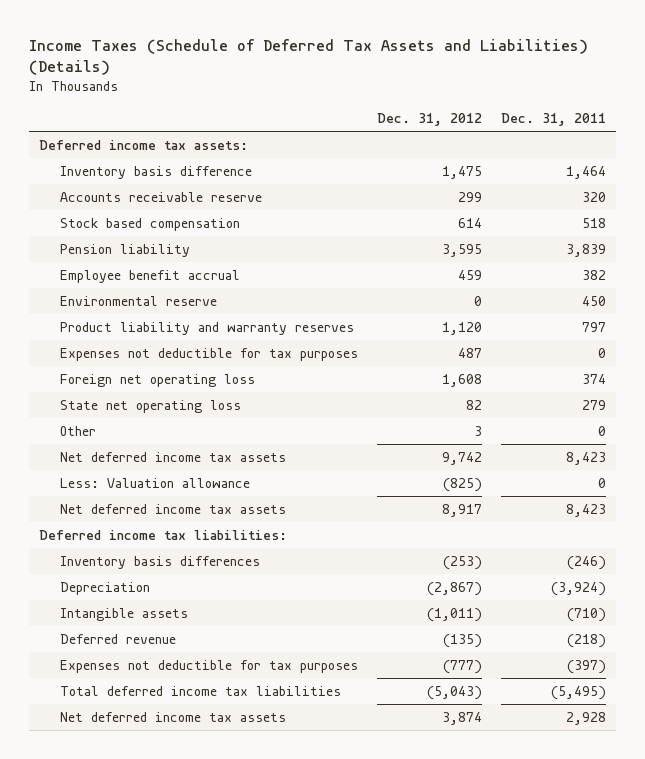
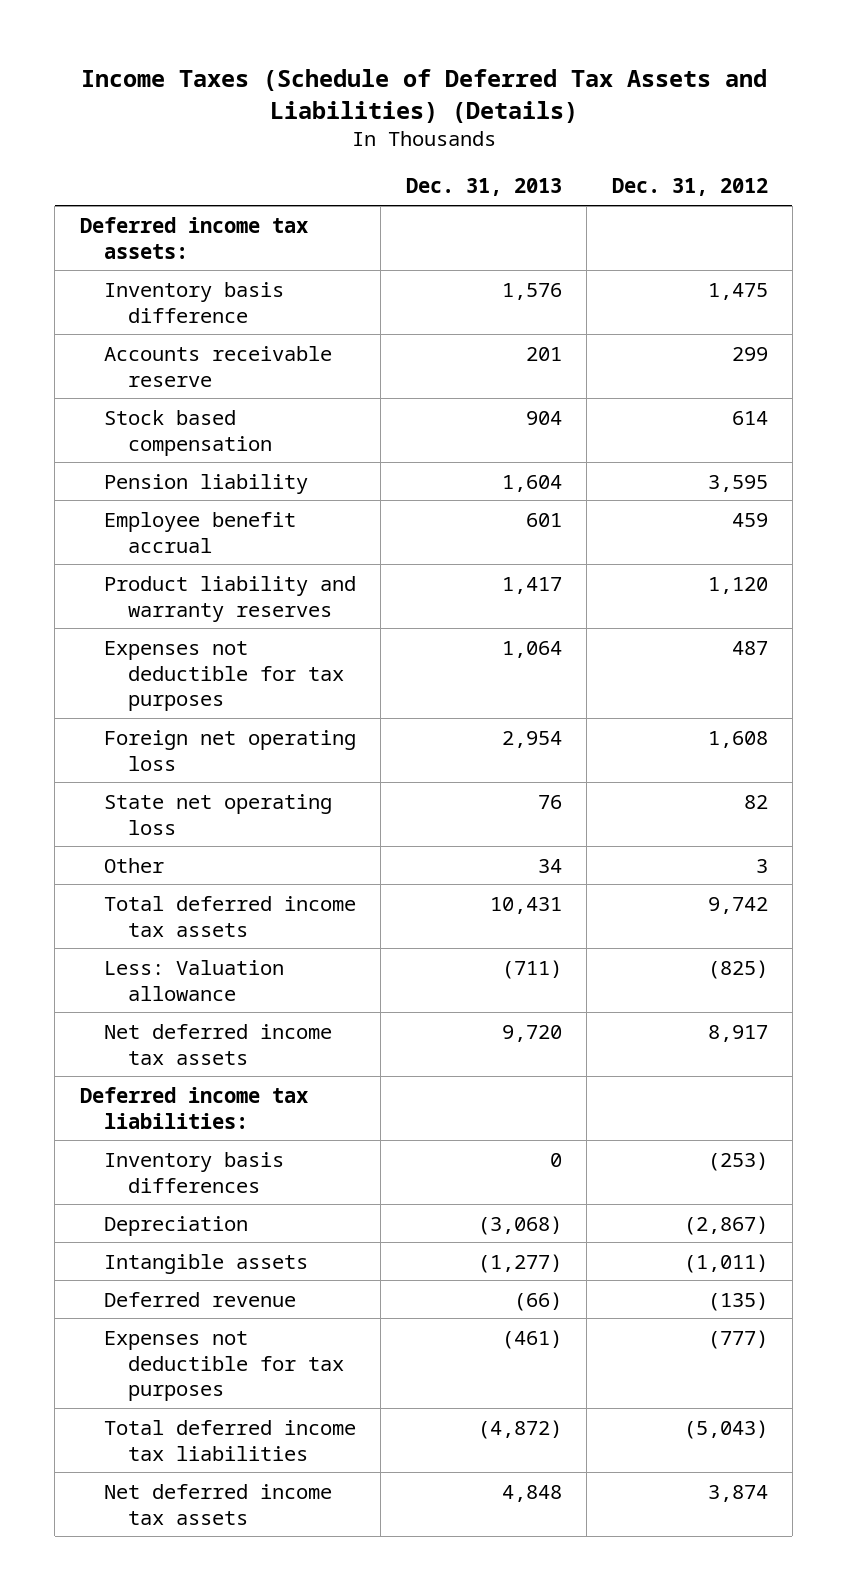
[501,112,607,126] Dec. 31, 2011 -> none
none -> [405,178,562,197] Dec. 31, 2013
[59,295,217,306] Environmental reserve -> none
[59,451,286,462] Net deferred income tax assets -> [104,895,357,937] Total deferred income tax assets

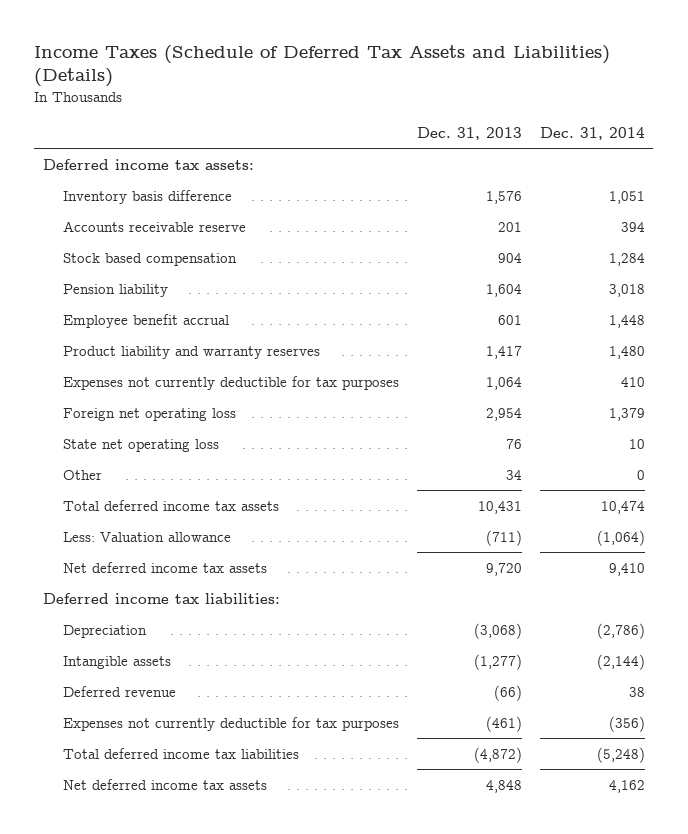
[611,178,768,197] Dec. 31, 2012 -> none
none -> [539,126,645,140] Dec. 31, 2014
[104,640,345,712] Expenses not deductible for tax purposes -> [62,375,399,390] Expenses not currently deductible for tax purposes
[104,1151,285,1193] Inventory basis differences -> none
[104,1330,345,1402] Expenses not deductible for tax purposes -> [62,716,399,731] Expenses not currently deductible for tax purposes

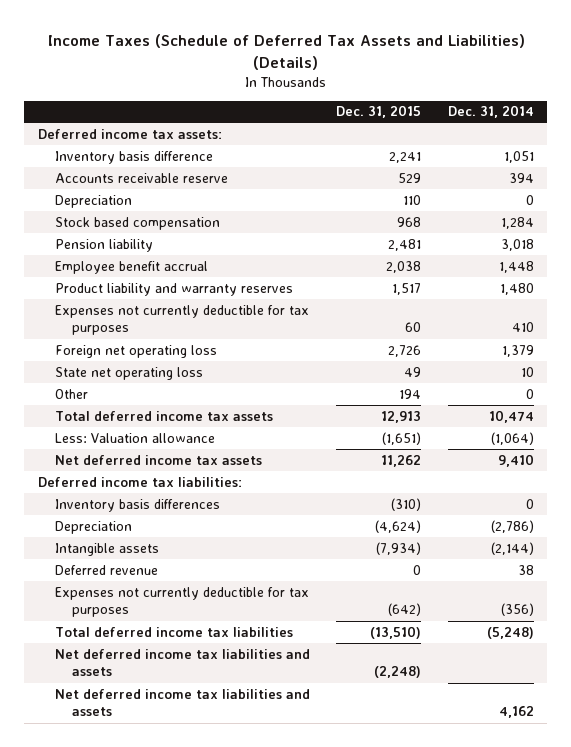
[416,126,522,140] Dec. 31, 2013 -> none
none -> [336,105,422,119] Dec. 31, 2015
none -> [55,194,133,208] Depreciation
none -> [55,498,221,512] Inventory basis differences
none -> [55,648,311,677] Net deferred income tax liabilities and assets
[62,778,267,790] Net deferred income tax assets -> [55,688,311,717] Net deferred income tax liabilities and assets

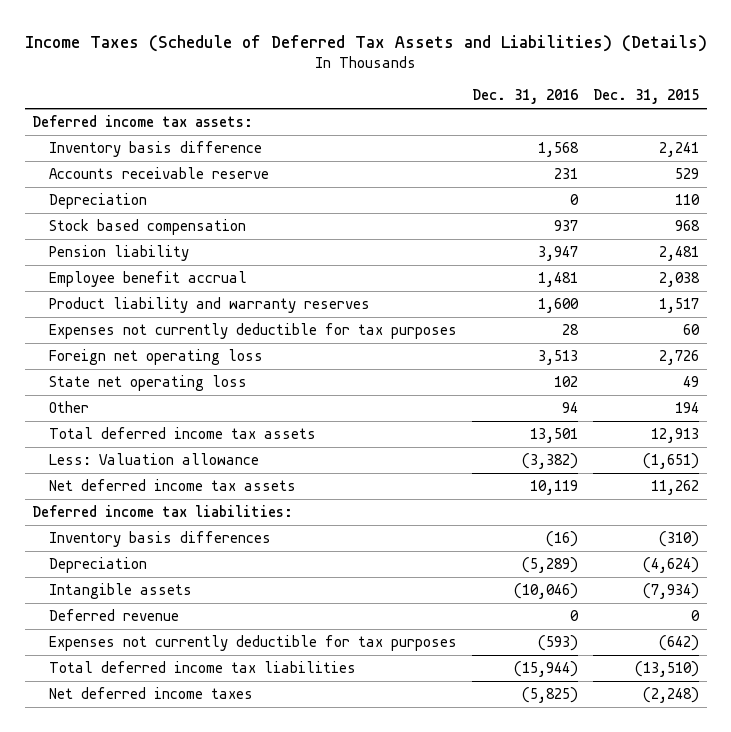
[447,105,534,119] Dec. 31, 2014 -> none
none -> [472,89,579,105] Dec. 31, 2016
[55,688,311,717] Net deferred income tax liabilities and assets -> none
[55,648,311,677] Net deferred income tax liabilities and assets -> [48,686,253,699] Net deferred income taxes

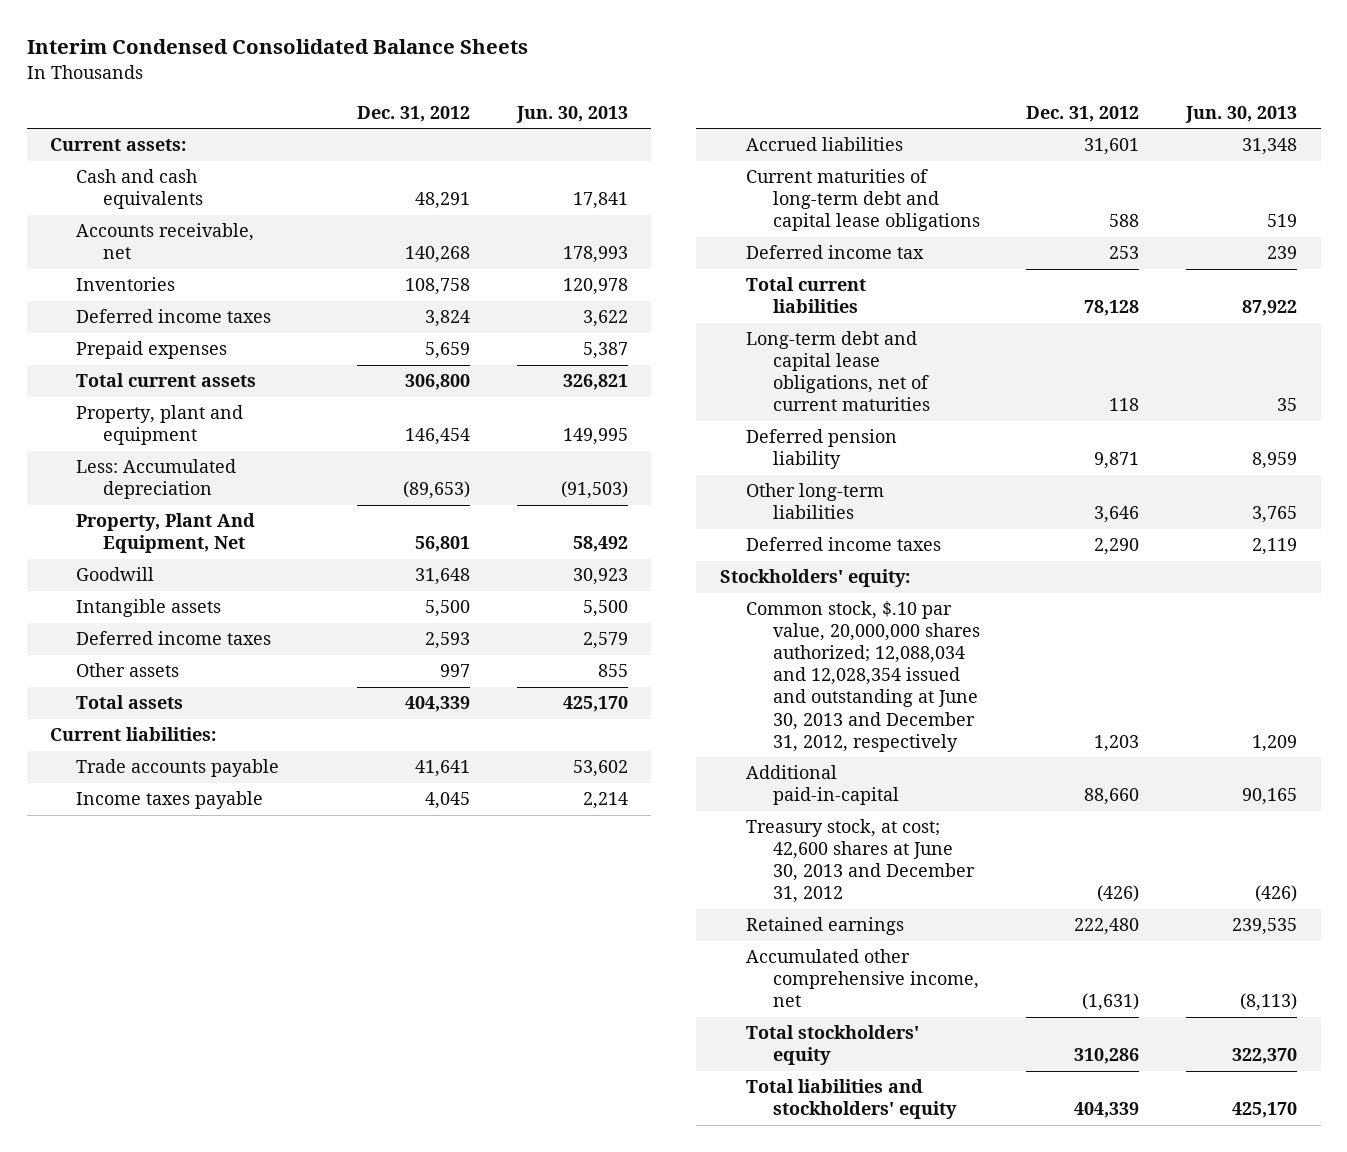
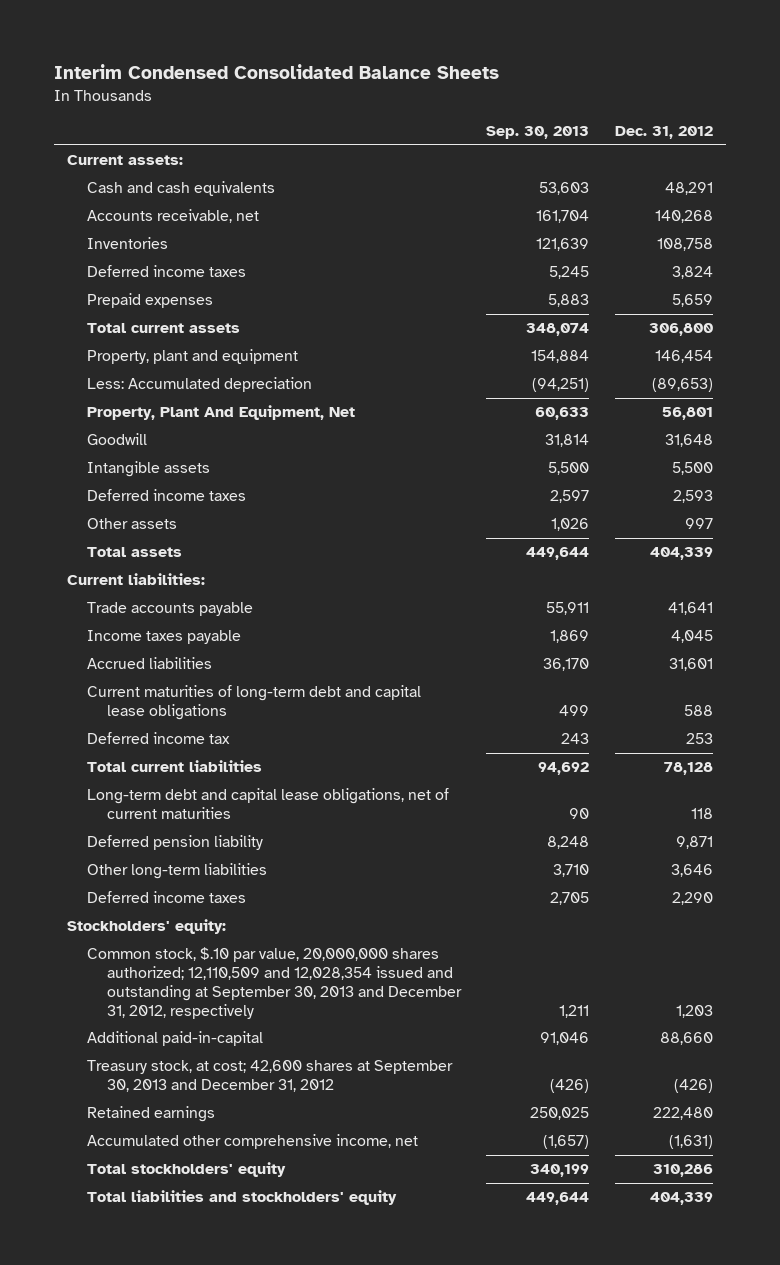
[515,105,628,123] Jun. 30, 2013 -> none
none -> [486,126,590,140] Sep. 30, 2013
[746,601,980,752] Common stock, $.10 par value, 20,000,000 shares authorized; 12,088,034 and 12,028,354 issued and outstanding at June 30, 2013 and December 31, 2012, respectively -> [86,947,462,1019] Common stock, $.10 par value, 20,000,000 shares authorized; 12,110,509 and 12,028,354 issued and outstanding at September 30, 2013 and December 31, 2012, respectively
[746,819,975,904] Treasury stock, at cost; 42,600 shares at June 30, 2013 and December 31, 2012 -> [86,1060,453,1093] Treasury stock, at cost; 42,600 shares at September 30, 2013 and December 31, 2012

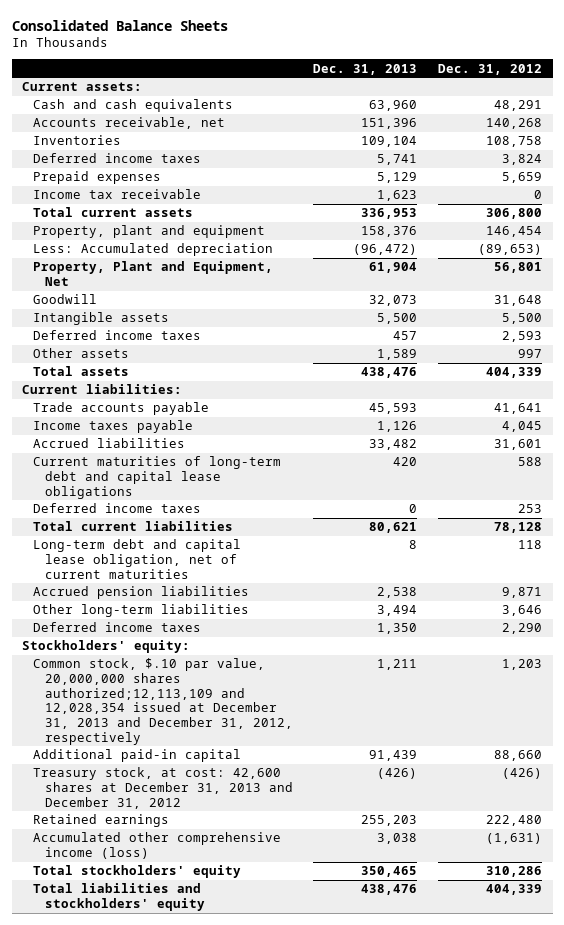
[54,64,500,80] Interim Condensed Consolidated Balance Sheets -> [11,19,228,31] Consolidated Balance Sheets
[486,126,590,140] Sep. 30, 2013 -> none
none -> [313,63,418,75] Dec. 31, 2013
none -> [33,189,202,200] Income tax receivable
[86,405,355,421] Property, Plant And Equipment, Net -> [33,261,274,287] Property, Plant and Equipment, Net
[86,732,230,745] Deferred income tax -> [33,503,202,514] Deferred income taxes
[86,788,449,820] Long-term debt and capital lease obligations, net of current maturities -> [33,539,242,579] Long-term debt and capital lease obligation, net of current maturities
[86,835,263,851] Deferred pension liability -> [33,586,250,600] Accrued pension liabilities
[86,947,462,1019] Common stock, $.10 par value, 20,000,000 shares authorized; 12,110,509 and 12,028,354 issued and outstanding at September 30, 2013 and December 31, 2012, respectively -> [33,658,293,745] Common stock, $.10 par value, 20,000,000 shares authorized;12,113,109 and 12,028,354 issued at December 31, 2013 and December 31, 2012, respectively
[86,1031,263,1047] Additional paid-in-capital -> [33,749,242,763] Additional paid-in capital
[86,1060,453,1093] Treasury stock, at cost; 42,600 shares at September 30, 2013 and December 31, 2012 -> [33,767,293,809] Treasury stock, at cost: 42,600 shares at December 31, 2013 and December 31, 2012
[86,1134,418,1150] Accumulated other comprehensive income, net -> [33,832,282,860] Accumulated other comprehensive income (loss)

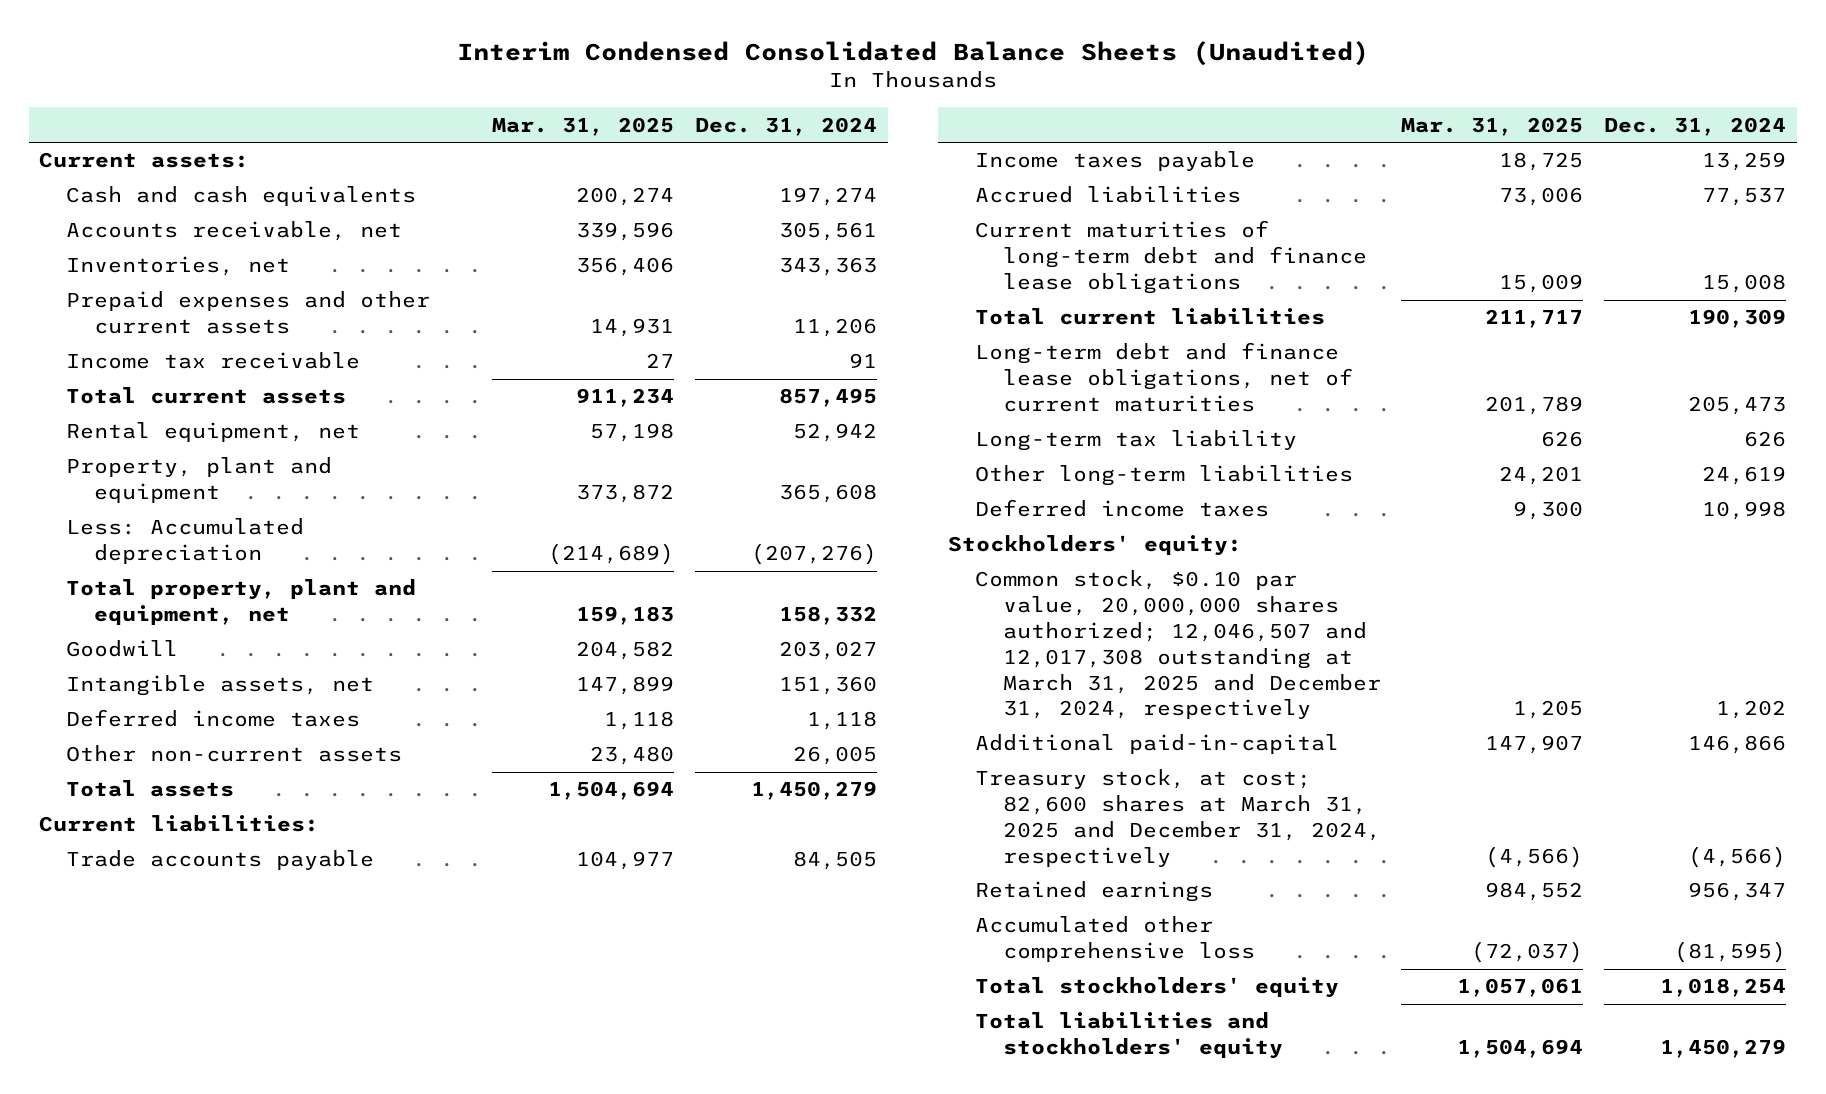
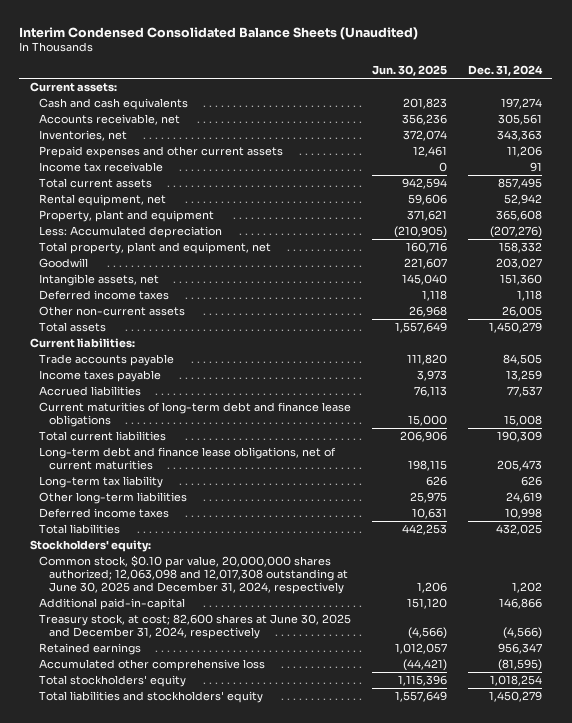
[492,116,675,136] Mar. 31, 2025 -> none
none -> [372,65,448,77] Jun. 30, 2025
none -> [39,524,121,535] Total liabilities
[975,570,1381,720] Common stock, $0.10 par value, 20,000,000 shares authorized; 12,046,507 and 12,017,308 outstanding at March 31, 2025 and December 31, 2024, respectively -> [39,555,348,595] Common stock, $0.10 par value, 20,000,000 shares authorized; 12,063,098 and 12,017,308 outstanding at June 30, 2025 and December 31, 2024, respectively
[975,769,1381,867] Treasury stock, at cost; 82,600 shares at March 31, 2025 and December 31, 2024, respectively -> [39,614,352,640] Treasury stock, at cost; 82,600 shares at June 30, 2025 and December 31, 2024, respectively

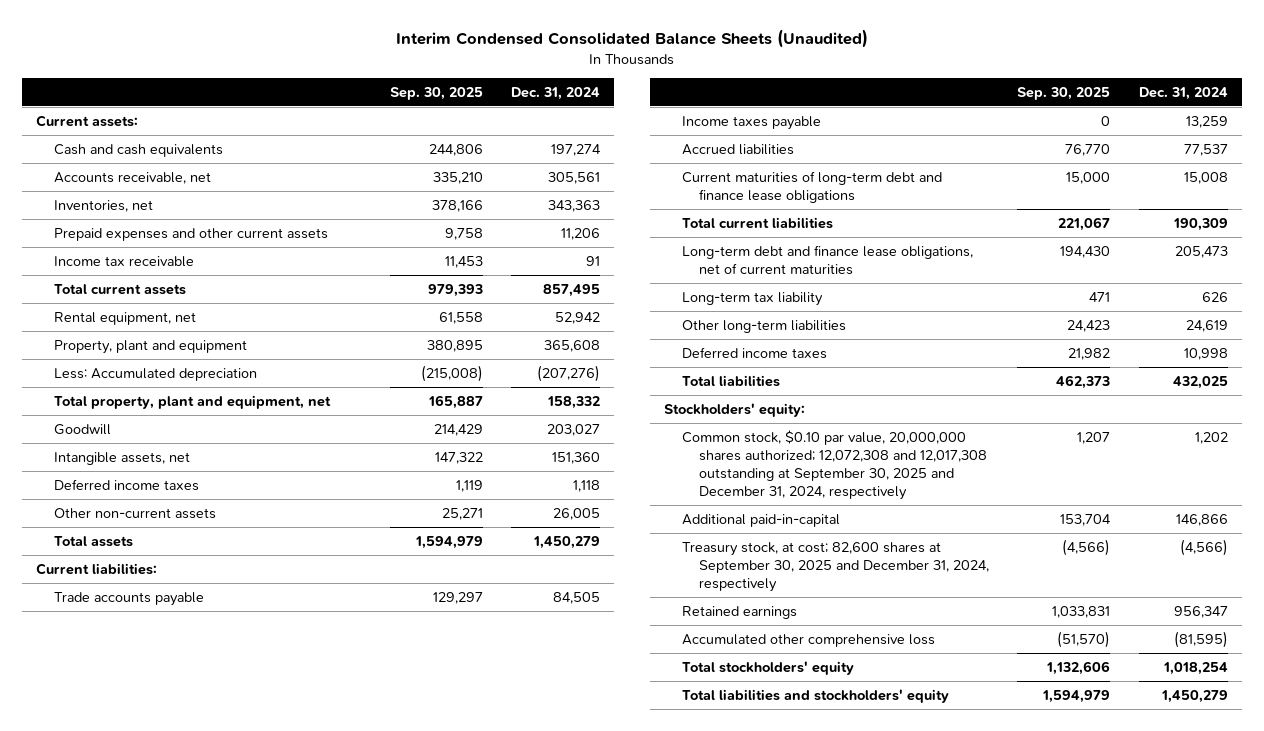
[372,65,448,77] Jun. 30, 2025 -> none
none -> [389,86,483,100] Sep. 30, 2025
[39,555,348,595] Common stock, $0.10 par value, 20,000,000 shares authorized; 12,063,098 and 12,017,308 outstanding at June 30, 2025 and December 31, 2024, respectively -> [681,429,988,501] Common stock, $0.10 par value, 20,000,000 shares authorized; 12,072,308 and 12,017,308 outstanding at September 30, 2025 and December 31, 2024, respectively
[39,614,352,640] Treasury stock, at cost; 82,600 shares at June 30, 2025 and December 31, 2024, respectively -> [681,541,990,592] Treasury stock, at cost; 82,600 shares at September 30, 2025 and December 31, 2024, respectively

